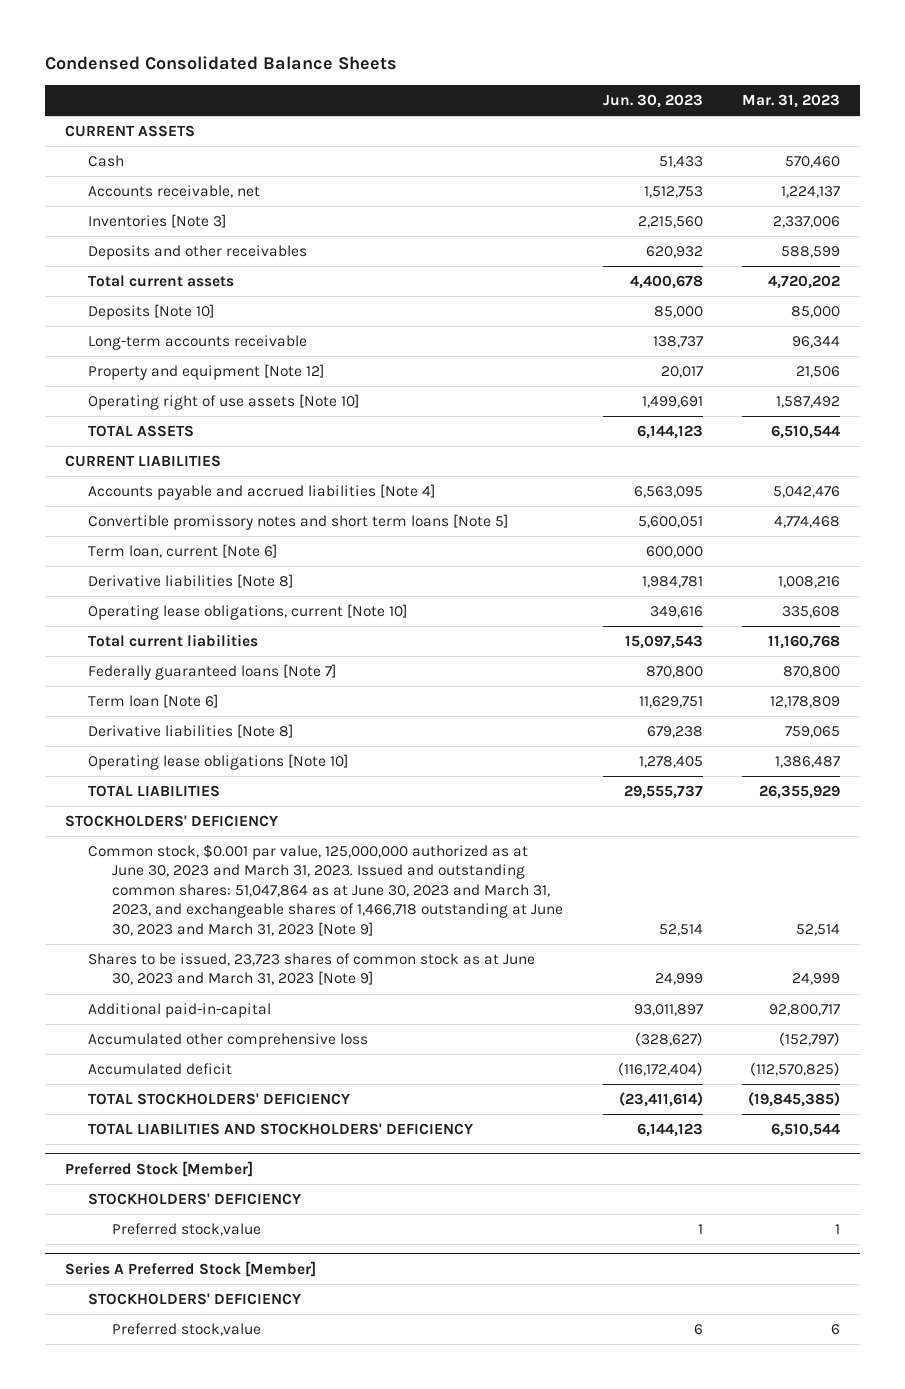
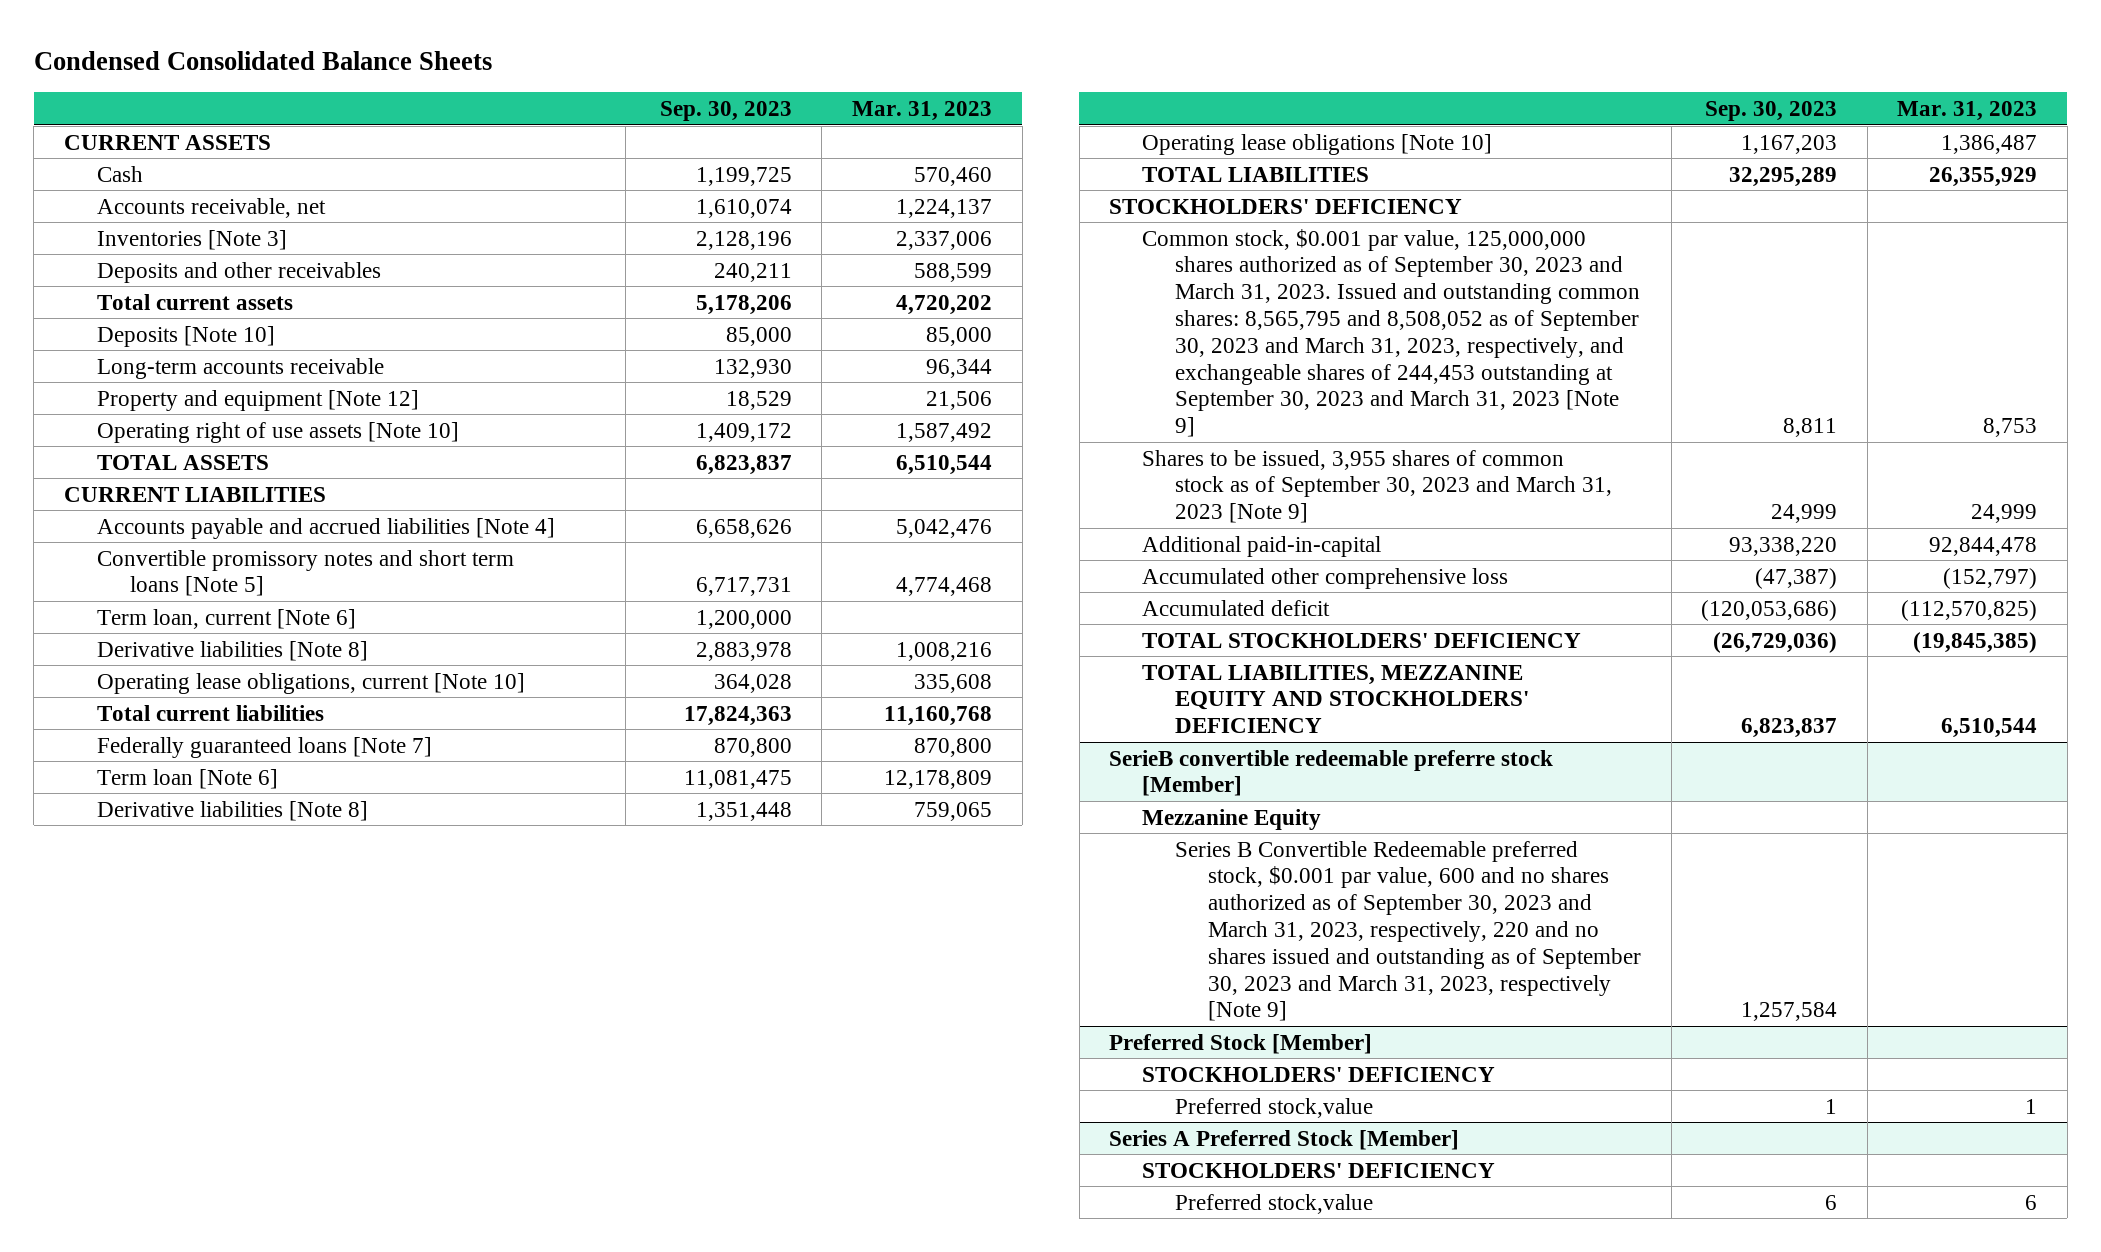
[602,94,703,109] Jun. 30, 2023 -> none
none -> [659,101,792,122] Sep. 30, 2023
[88,843,564,936] Common stock, $0.001 par value, 125,000,000 authorized as at June 30, 2023 and March 31, 2023. Issued and outstanding common shares: 51,047,864 as at June 30, 2023 and March 31, 2023, and exchangeable shares of 1,466,718 outstanding at June 30, 2023 and March 31, 2023 [Note 9] -> [1142,228,1641,438] Common stock, $0.001 par value, 125,000,000 shares authorized as of September 30, 2023 and March 31, 2023. Issued and outstanding common shares: 8,565,795 and 8,508,052 as of September 30, 2023 and March 31, 2023, respectively, and exchangeable shares of 244,453 outstanding at September 30, 2023 and March 31, 2023 [Note 9]
[796,923,841,936] 52,514 -> [1983,418,2038,438] 8,753
[88,952,536,986] Shares to be issued, 23,723 shares of common stock as at June 30, 2023 and March 31, 2023 [Note 9] -> [1142,449,1613,524] Shares to be issued, 3,955 shares of common stock as of September 30, 2023 and March 31, 2023 [Note 9]
[769,1003,841,1016] 92,800,717 -> [1929,536,2038,556] 92,844,478
[88,1122,474,1135] TOTAL LIABILITIES AND STOCKHOLDERS' DEFICIENCY -> [1142,664,1530,734] TOTAL LIABILITIES, MEZZANINE EQUITY AND STOCKHOLDERS' DEFICIENCY
none -> [1109,749,1554,797] SerieB convertible redeemable preferre stock [Member]
none -> [1142,808,1322,830] Mezzanine Equity
none -> [1175,840,1642,1022] Series B Convertible Redeemable preferred stock, $0.001 par value, 600 and no shares authorized as of September 30, 2023 and March 31, 2023, respectively, 220 and no shares issued and outstanding as of September 30, 2023 and March 31, 2023, respectively [Note 9]

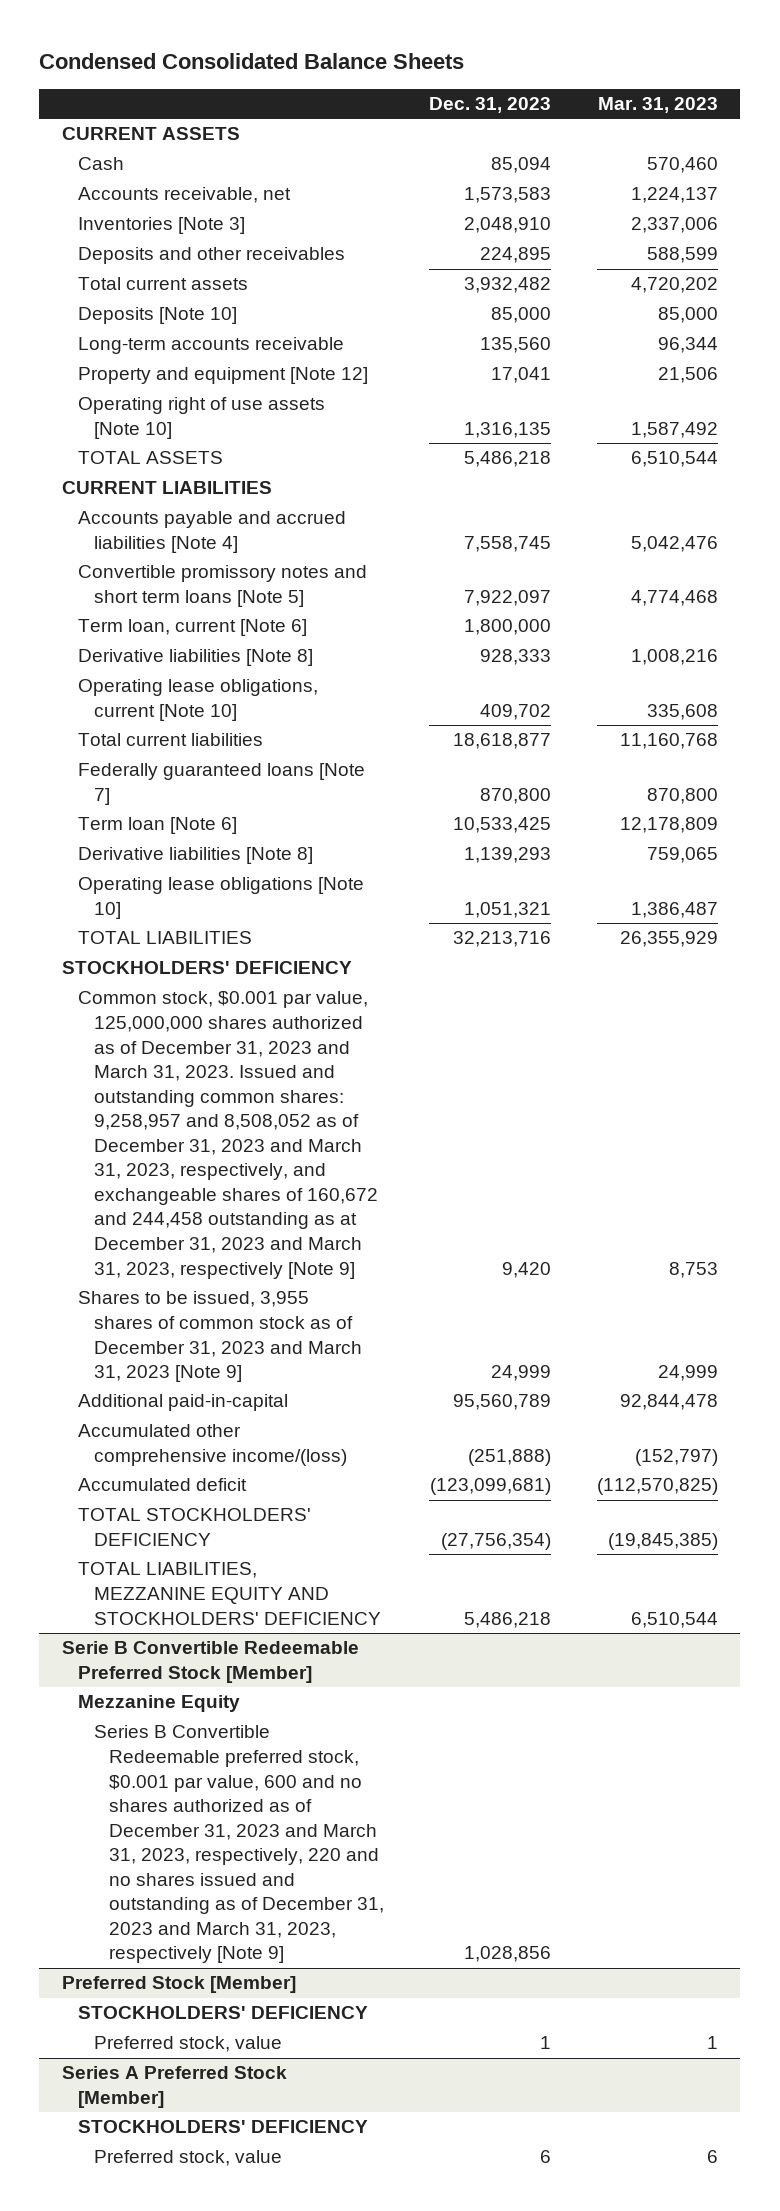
[659,101,792,122] Sep. 30, 2023 -> none
none -> [429,96,552,113] Dec. 31, 2023
[1142,228,1641,438] Common stock, $0.001 par value, 125,000,000 shares authorized as of September 30, 2023 and March 31, 2023. Issued and outstanding common shares: 8,565,795 and 8,508,052 as of September 30, 2023 and March 31, 2023, respectively, and exchangeable shares of 244,453 outstanding at September 30, 2023 and March 31, 2023 [Note 9] -> [77,991,378,1279] Common stock, $0.001 par value, 125,000,000 shares authorized as of December 31, 2023 and March 31, 2023. Issued and outstanding common shares: 9,258,957 and 8,508,052 as of December 31, 2023 and March 31, 2023, respectively, and exchangeable shares of 160,672 and 244,458 outstanding as at December 31, 2023 and March 31, 2023, respectively [Note 9]
[1142,449,1613,524] Shares to be issued, 3,955 shares of common stock as of September 30, 2023 and March 31, 2023 [Note 9] -> [77,1291,362,1383] Shares to be issued, 3,955 shares of common stock as of December 31, 2023 and March 31, 2023 [Note 9]
[1142,567,1509,589] Accumulated other comprehensive loss -> [77,1424,347,1466] Accumulated other comprehensive income/(loss)
[1109,749,1554,797] SerieB convertible redeemable preferre stock [Member] -> [62,1641,360,1683] Serie B Convertible Redeemable Preferred Stock [Member]
[1175,840,1642,1022] Series B Convertible Redeemable preferred stock, $0.001 par value, 600 and no shares authorized as of September 30, 2023 and March 31, 2023, respectively, 220 and no shares issued and outstanding as of September 30, 2023 and March 31, 2023, respectively [Note 9] -> [93,1725,385,1964] Series B Convertible Redeemable preferred stock, $0.001 par value, 600 and no shares authorized as of December 31, 2023 and March 31, 2023, respectively, 220 and no shares issued and outstanding as of December 31, 2023 and March 31, 2023, respectively [Note 9]
[1175,1097,1374,1118] Preferred stock,value -> [93,2036,282,2053] Preferred stock, value
[1175,1193,1374,1214] Preferred stock,value -> [93,2150,282,2167] Preferred stock, value

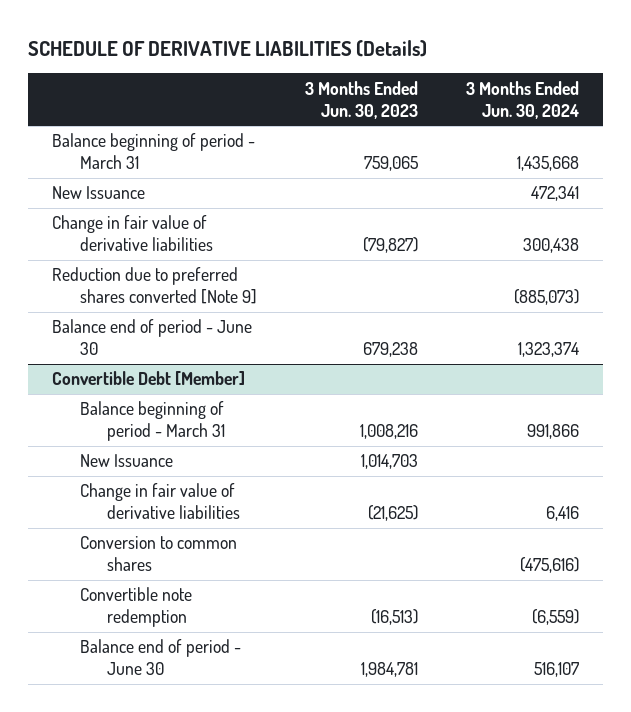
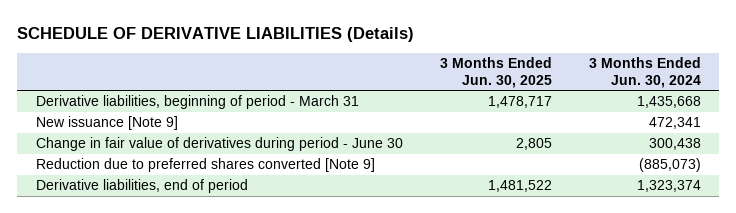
[304,80,418,119] 3 Months Ended Jun. 30, 2023 -> none
none -> [439,57,552,88] 3 Months Ended Jun. 30, 2025
[52,133,256,170] Balance beginning of period - March 31 -> [35,95,359,110] Derivative liabilities, beginning of period - March 31
[52,186,146,200] New Issuance -> [35,116,178,131] New issuance [Note 9]
[52,215,213,252] Change in fair value of derivative liabilities -> [35,137,403,152] Change in fair value of derivatives during period - June 30
[52,371,246,386] Convertible Debt [Member] -> none
[79,401,225,442] Balance beginning of period - March 31 -> none
[79,454,173,468] New Issuance -> none
[79,483,240,520] Change in fair value of derivative liabilities -> none
[79,536,237,572] Conversion to common shares -> none
[79,587,192,628] Convertible note redemption -> none
[79,639,241,676] Balance end of period - June 30 -> none
[52,319,253,356] Balance end of period - June 30 -> [35,179,248,194] Derivative liabilities, end of period

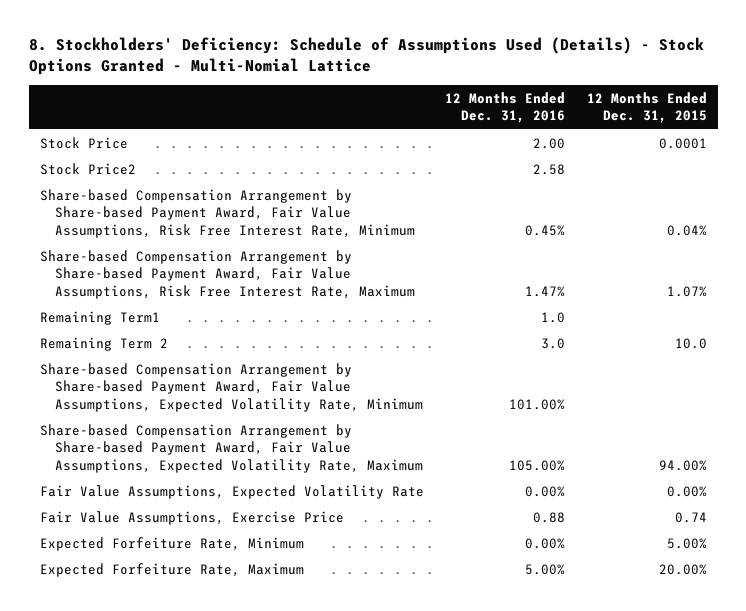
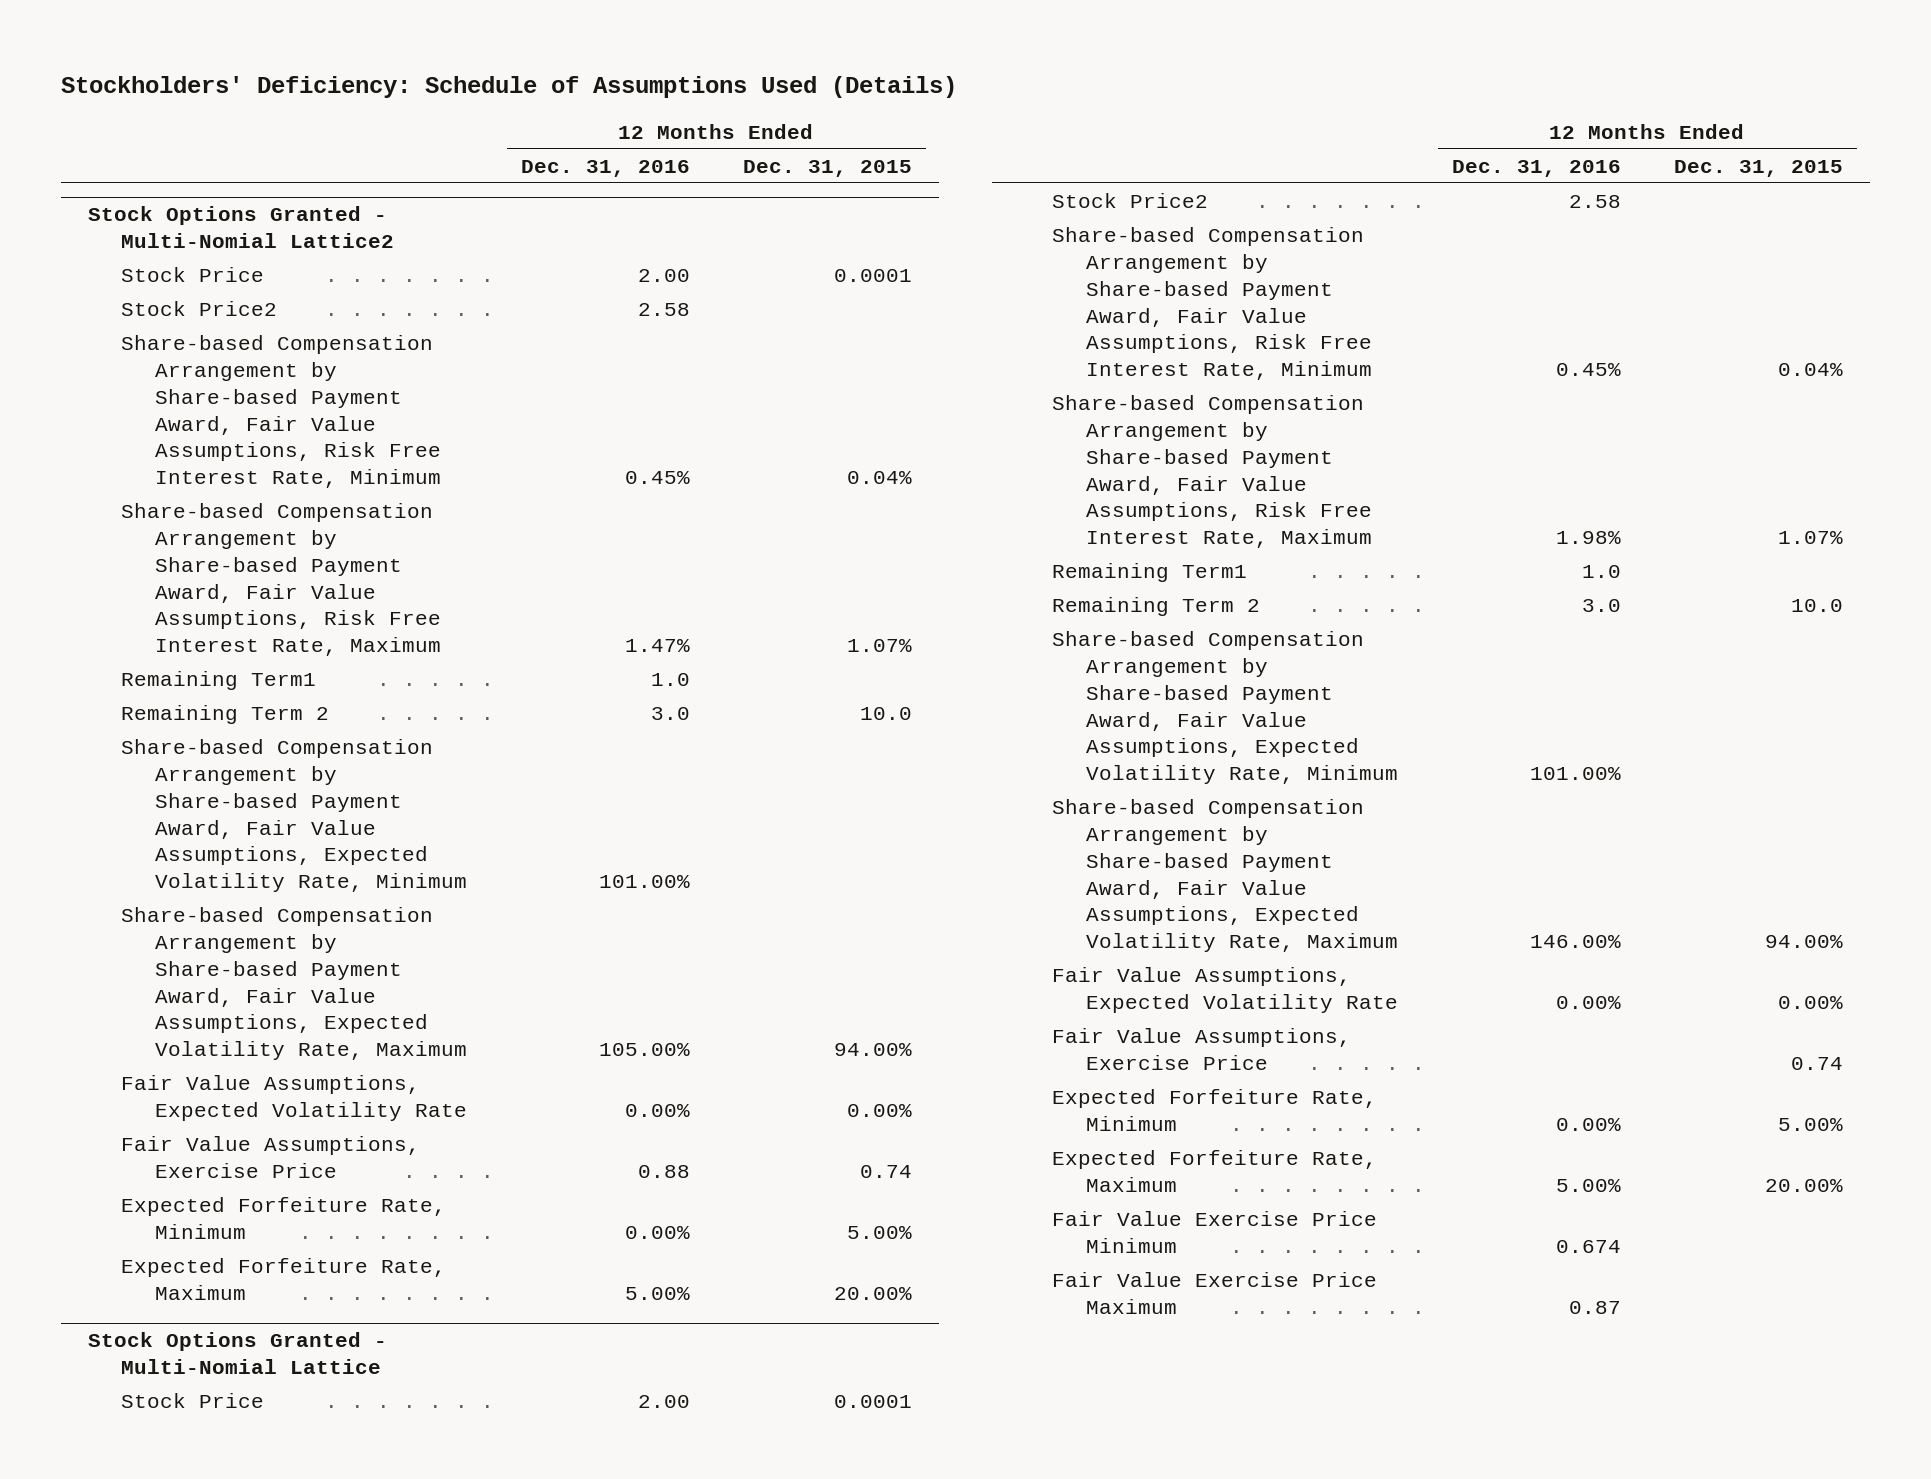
[28,36,704,76] 8. Stockholders' Deficiency: Schedule of Assumptions Used (Details) - Stock Options Granted - Multi-Nomial Lattice -> [60,76,957,99] Stockholders' Deficiency: Schedule of Assumptions Used (Details)
none -> [87,206,395,249] Stock Options Granted - Multi-Nomial Lattice2
none -> [87,1332,387,1375] Stock Options Granted - Multi-Nomial Lattice
none -> [121,1393,265,1409] Stock Price
none -> [1052,193,1209,209] Stock Price2
none -> [1052,227,1372,381] Share-based Compensation Arrangement by Share-based Payment Award, Fair Value Assumptions, Risk Free Interest Rate, Minimum
none -> [1052,395,1372,549] Share-based Compensation Arrangement by Share-based Payment Award, Fair Value Assumptions, Risk Free Interest Rate, Maximum
none -> [1052,563,1248,583] Remaining Term1
none -> [1052,597,1261,617] Remaining Term 2
none -> [1052,631,1398,785] Share-based Compensation Arrangement by Share-based Payment Award, Fair Value Assumptions, Expected Volatility Rate, Minimum
none -> [1052,799,1398,953] Share-based Compensation Arrangement by Share-based Payment Award, Fair Value Assumptions, Expected Volatility Rate, Maximum
none -> [1052,967,1398,1013] Fair Value Assumptions, Expected Volatility Rate
none -> [1052,1028,1352,1070] Fair Value Assumptions, Exercise Price
none -> [1052,1089,1378,1131] Expected Forfeiture Rate, Minimum
none -> [1052,1150,1378,1192] Expected Forfeiture Rate, Maximum
none -> [1052,1211,1378,1253] Fair Value Exercise Price Minimum
none -> [1052,1272,1378,1314] Fair Value Exercise Price Maximum

